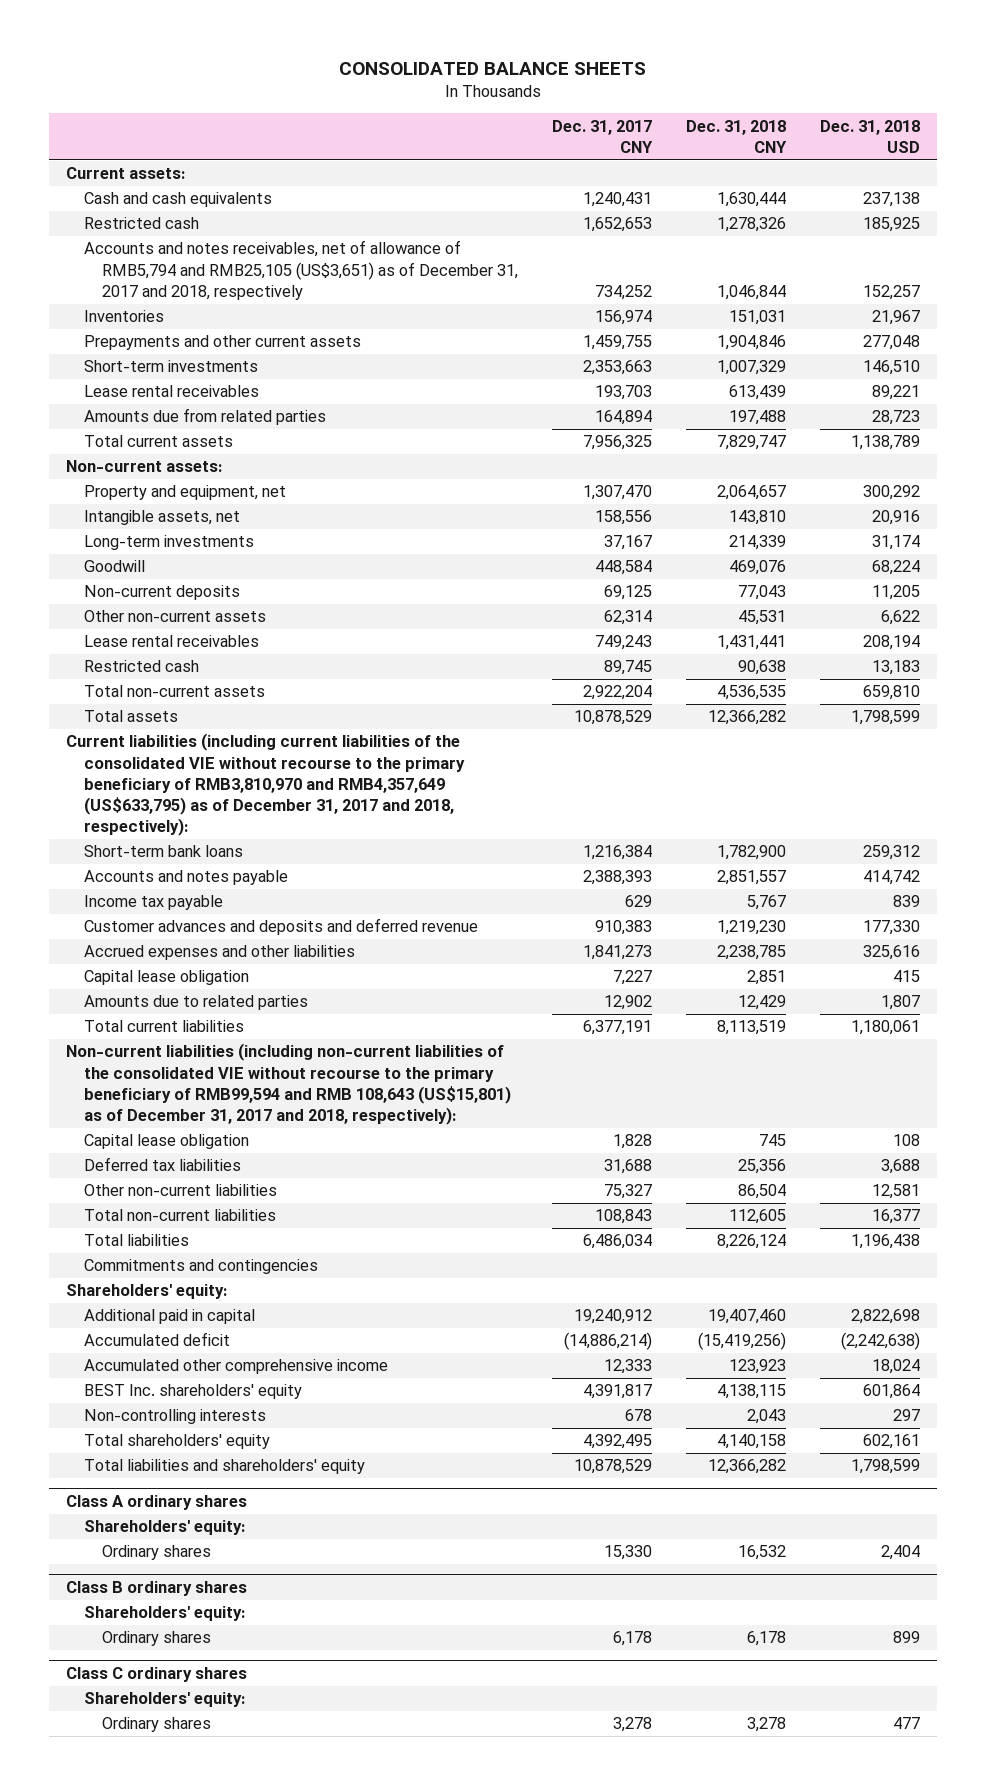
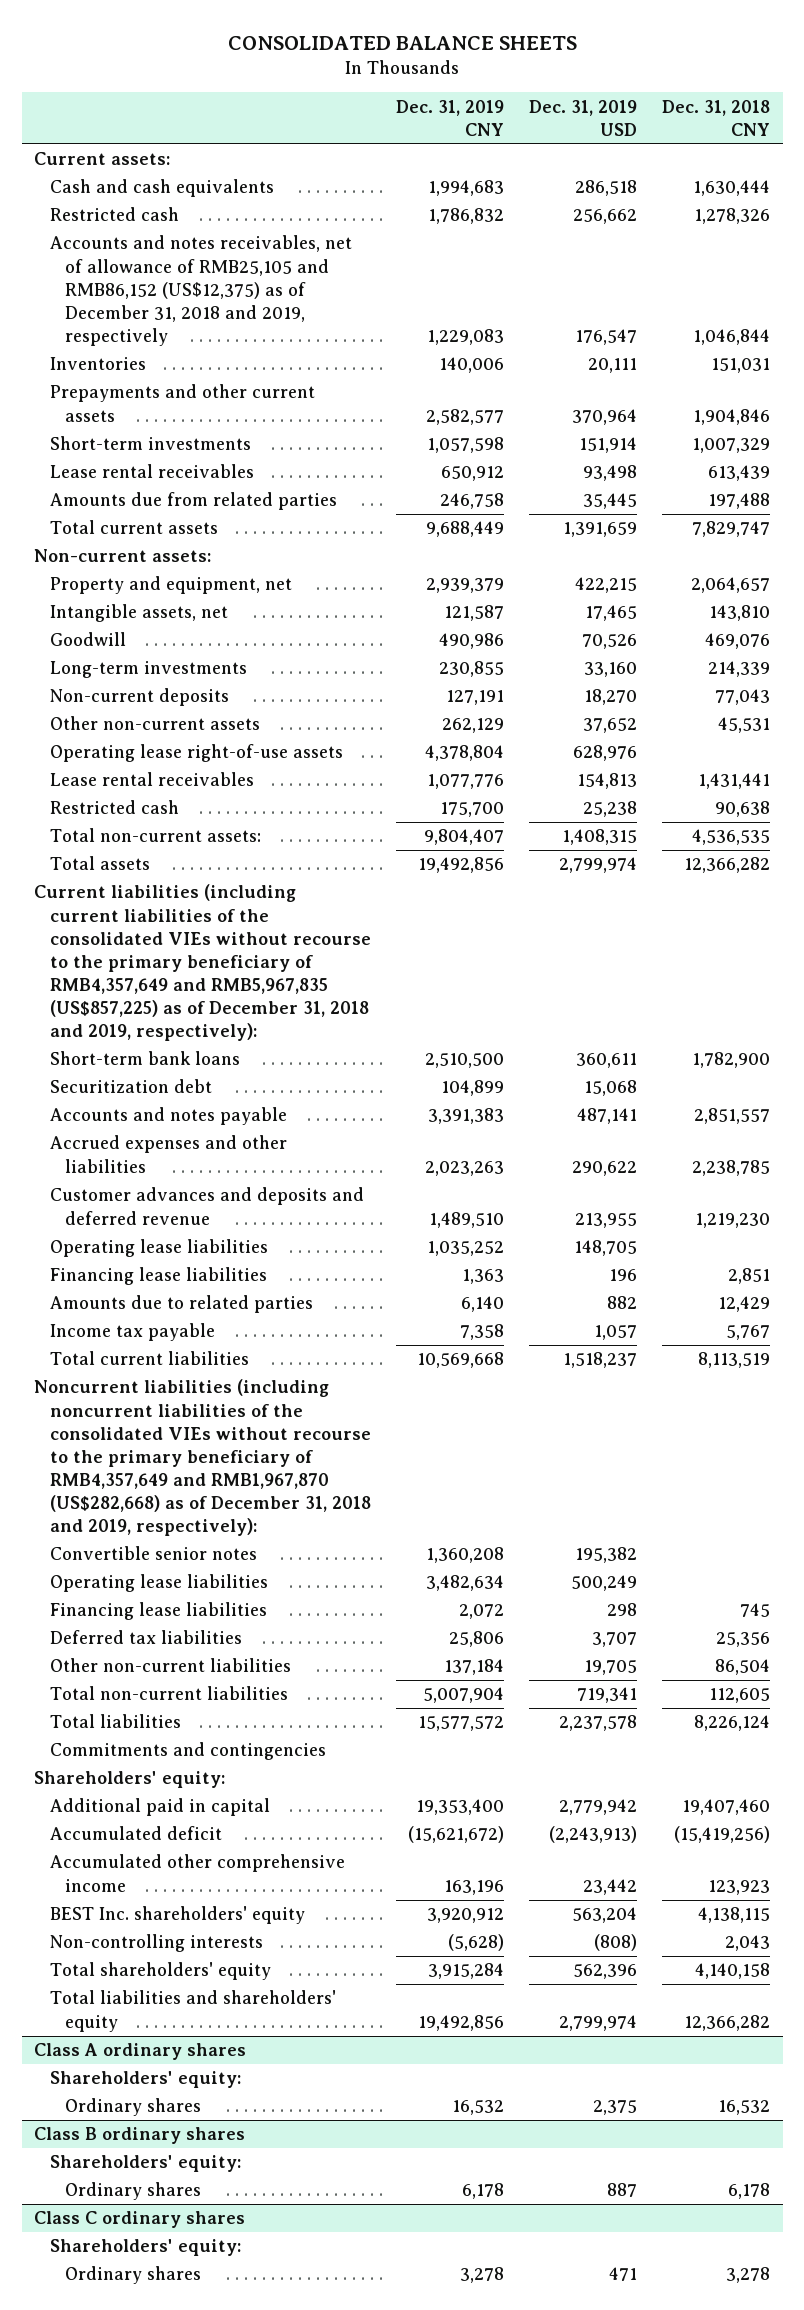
[552,119,654,153] Dec. 31, 2017 CNY -> none
[819,119,920,153] Dec. 31, 2018 USD -> none
none -> [395,99,504,136] Dec. 31, 2019 CNY
none -> [529,99,638,136] Dec. 31, 2019 USD
[84,240,519,300] Accounts and notes receivables, net of allowance of RMB5,794 and RMB25,105 (US$3,651) as of December 31, 2017 and 2018, respectively -> [49,235,352,347] Accounts and notes receivables, net of allowance of RMB25,105 and RMB86,152 (US$12,375) as of December 31, 2018 and 2019, respectively
[84,535,255,551] Long-term investments -> [49,661,247,679] Long-term investments
none -> [49,744,343,763] Operating lease right-of-use assets
[84,685,266,698] Total non-current assets -> [49,828,261,843] Total non-current assets:
[65,733,466,837] Current liabilities (including current liabilities of the consolidated VIE without recourse to the primary beneficiary of RMB3,810,970 and RMB4,357,649 (US$633,795) as of December 31, 2017 and 2018, respectively): -> [34,884,371,1042] Current liabilities (including current liabilities of the consolidated VIEs without recourse to the primary beneficiary of RMB4,357,649 and RMB5,967,835 (US$857,225) as of December 31, 2018 and 2019, respectively):
none -> [49,1079,212,1094] Securitization debt
[84,918,479,936] Customer advances and deposits and deferred revenue -> [49,1187,364,1225] Customer advances and deposits and deferred revenue
none -> [49,1239,268,1258] Operating lease liabilities
[84,970,250,986] Capital lease obligation -> [49,1267,267,1286] Financing lease liabilities
[84,895,224,911] Income tax payable -> [49,1323,215,1342] Income tax payable
[65,1043,512,1126] Non-current liabilities (including non-current liabilities of the consolidated VIE without recourse to the primary beneficiary of RMB99,594 and RMB 108,643 (US$15,801) as of December 31, 2017 and 2018, respectively): -> [34,1379,371,1537] Noncurrent liabilities (including noncurrent liabilities of the consolidated VIEs without recourse to the primary beneficiary of RMB4,357,649 and RMB1,967,870 (US$282,668) as of December 31, 2018 and 2019, respectively):
none -> [49,1546,257,1561] Convertible senior notes
none -> [49,1574,268,1593] Operating lease liabilities
[84,1134,250,1150] Capital lease obligation -> [49,1602,267,1621] Financing lease liabilities

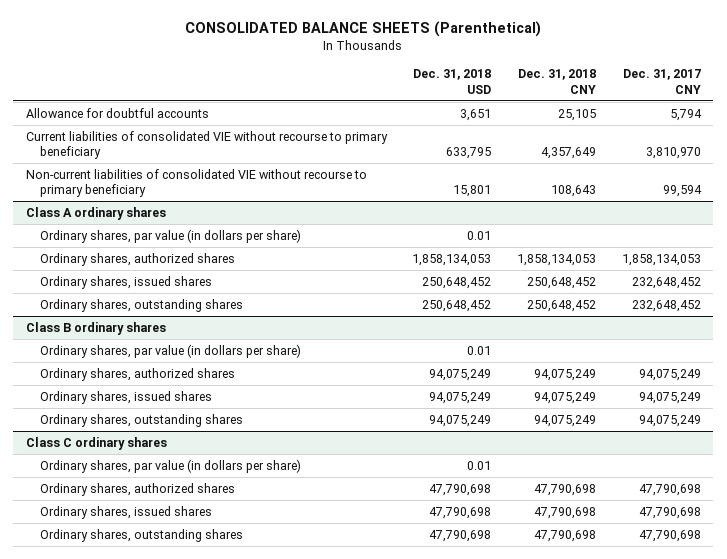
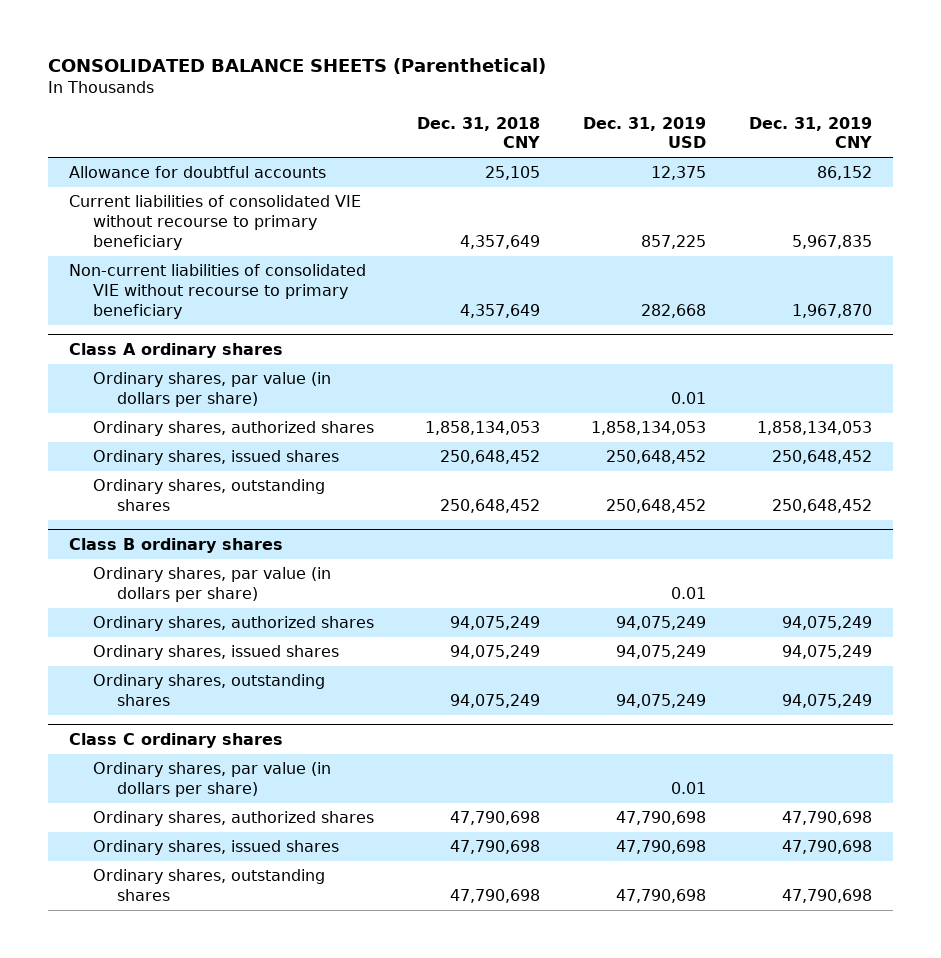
[413,69,492,94] Dec. 31, 2018 USD -> none
[622,69,701,94] Dec. 31, 2017 CNY -> none
none -> [583,116,707,149] Dec. 31, 2019 USD
none -> [749,116,873,149] Dec. 31, 2019 CNY
[551,185,597,198] 108,643 -> [460,303,541,318] 4,357,649

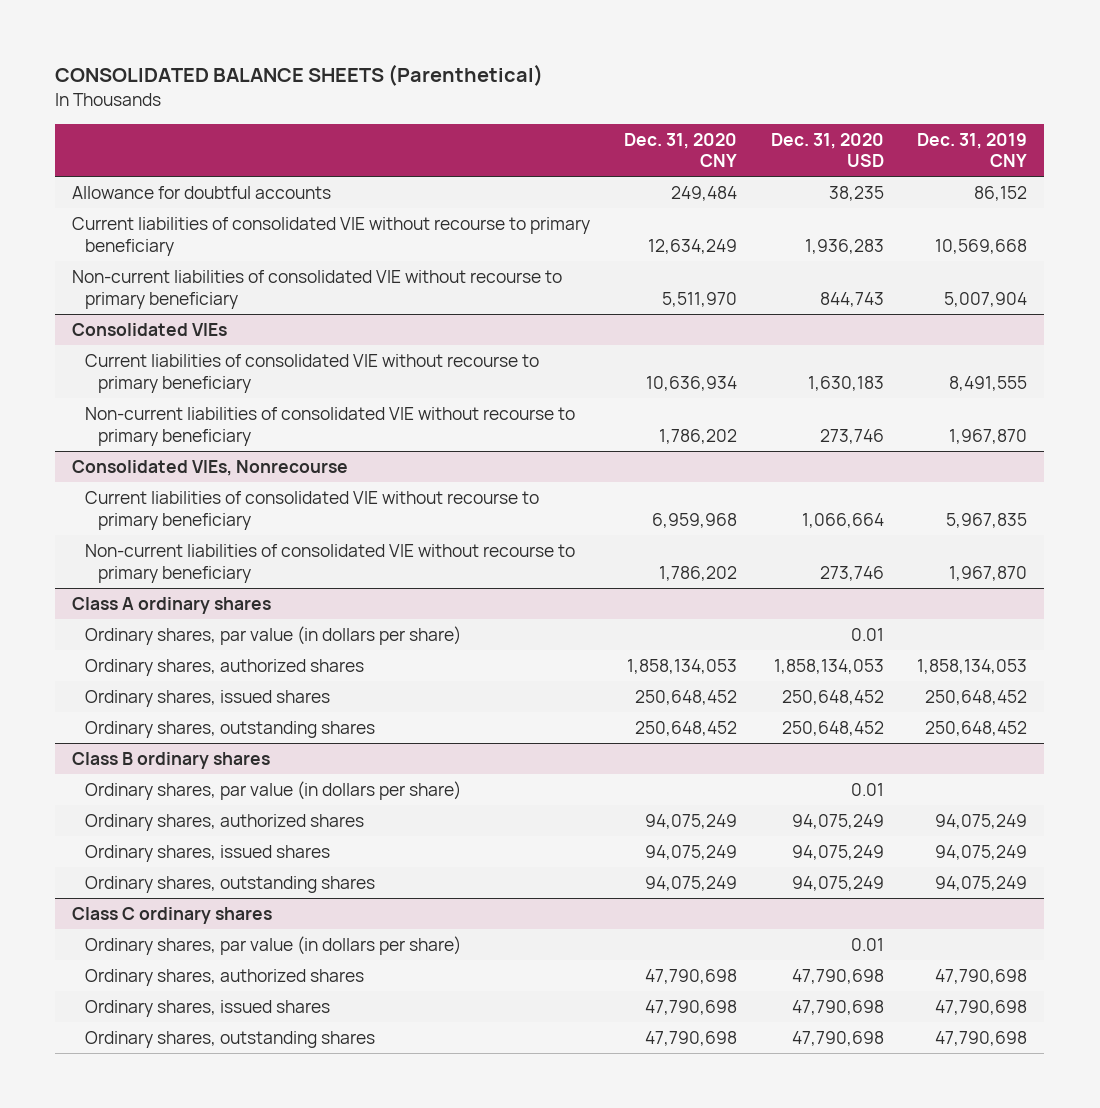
[417,116,541,149] Dec. 31, 2018 CNY -> none
[583,116,707,149] Dec. 31, 2019 USD -> none
none -> [623,132,737,168] Dec. 31, 2020 CNY
none -> [770,132,884,168] Dec. 31, 2020 USD
none -> [72,216,591,256] Current liabilities of consolidated VIE without recourse to primary beneficiary
none -> [72,269,563,309] Non-current liabilities of consolidated VIE without recourse to primary beneficiary
none -> [72,322,228,336] Consolidated VIEs
none -> [85,353,540,393] Current liabilities of consolidated VIE without recourse to primary beneficiary
none -> [85,406,576,446] Non-current liabilities of consolidated VIE without recourse to primary beneficiary
none -> [72,459,349,476] Consolidated VIEs, Nonrecourse

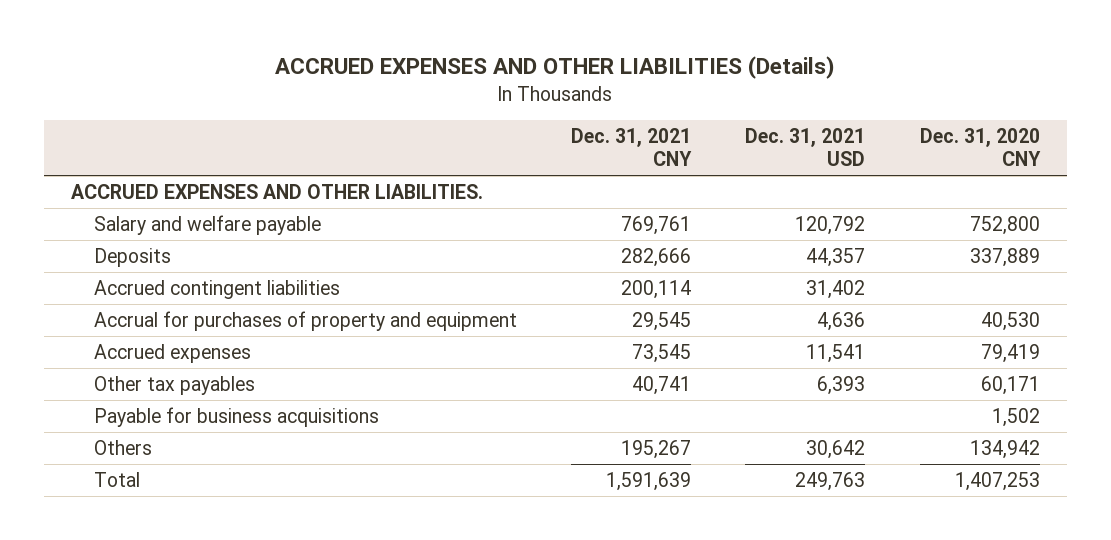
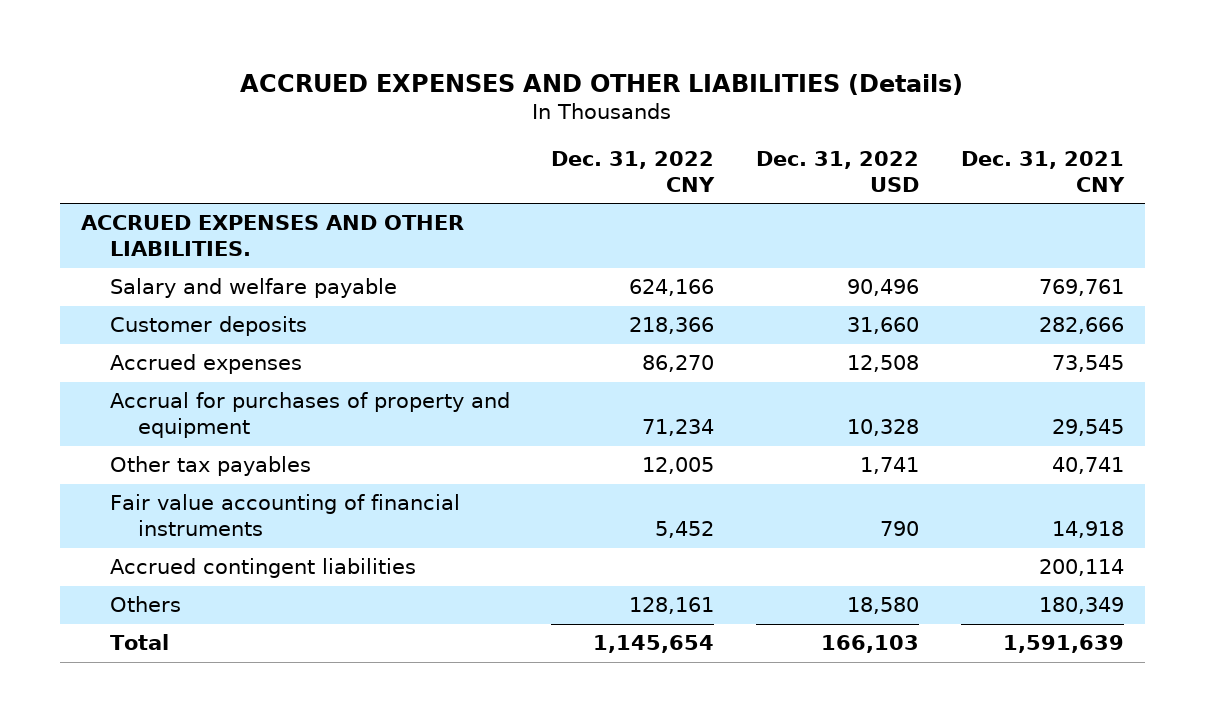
[745,128,866,167] Dec. 31, 2021 USD -> none
[919,128,1041,167] Dec. 31, 2020 CNY -> none
none -> [551,151,716,193] Dec. 31, 2022 CNY
none -> [756,151,920,193] Dec. 31, 2022 USD
[93,247,171,267] Deposits -> [109,316,307,337] Customer deposits
[93,310,517,331] Accrual for purchases of property and equipment -> [109,392,510,439] Accrual for purchases of property and equipment
[93,406,379,427] Payable for business acquisitions -> none
none -> [109,494,460,537] Fair value accounting of financial instruments
[93,279,340,299] Accrued contingent liabilities -> [109,558,416,579] Accrued contingent liabilities
[621,439,692,459] 195,267 -> [1038,597,1124,615] 180,349

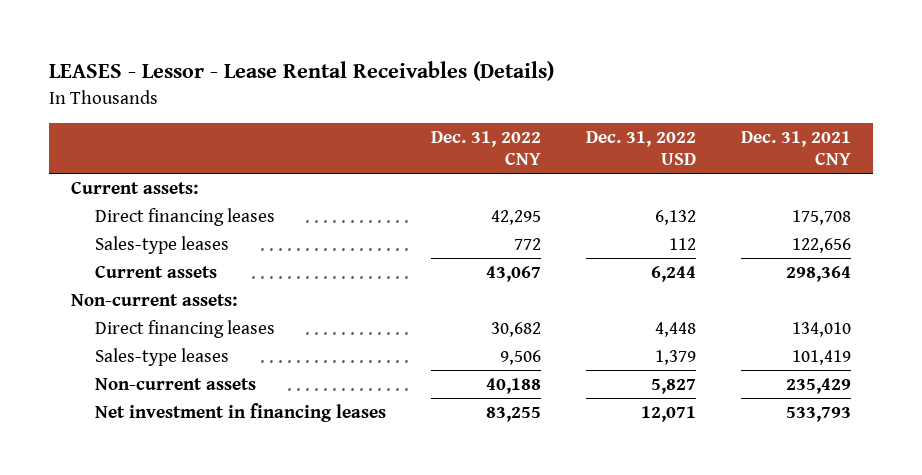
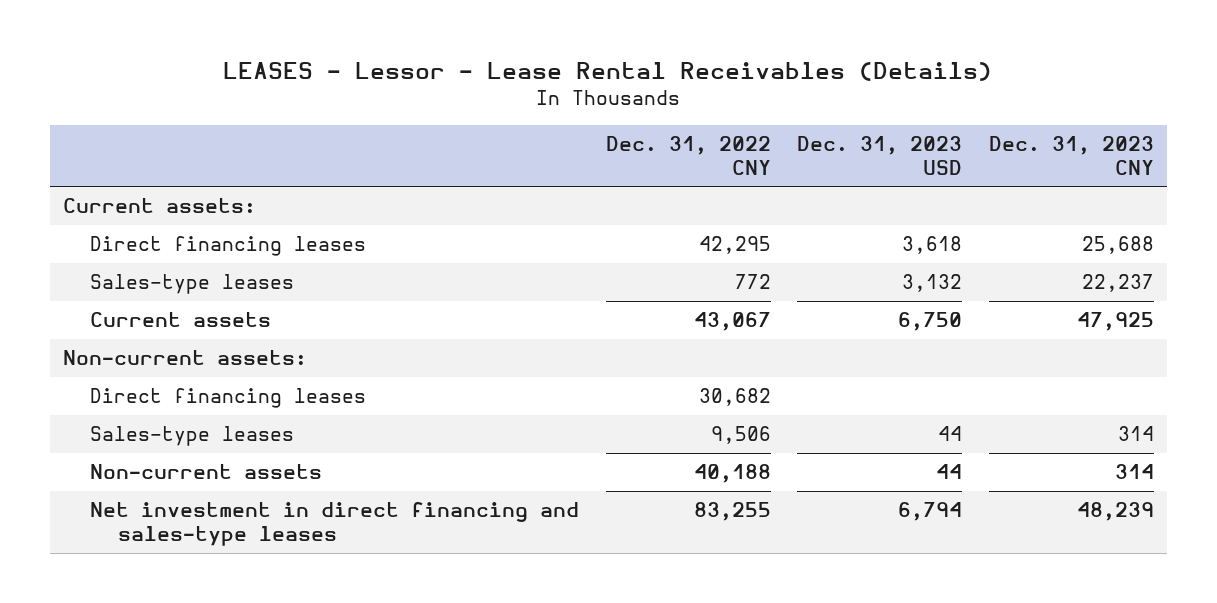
[585,130,696,166] Dec. 31, 2022 USD -> none
[740,130,851,166] Dec. 31, 2021 CNY -> none
none -> [797,135,963,175] Dec. 31, 2023 USD
none -> [988,135,1154,175] Dec. 31, 2023 CNY
[95,403,387,423] Net investment in financing leases -> [90,502,580,547] Net investment in direct financing and sales-type leases

